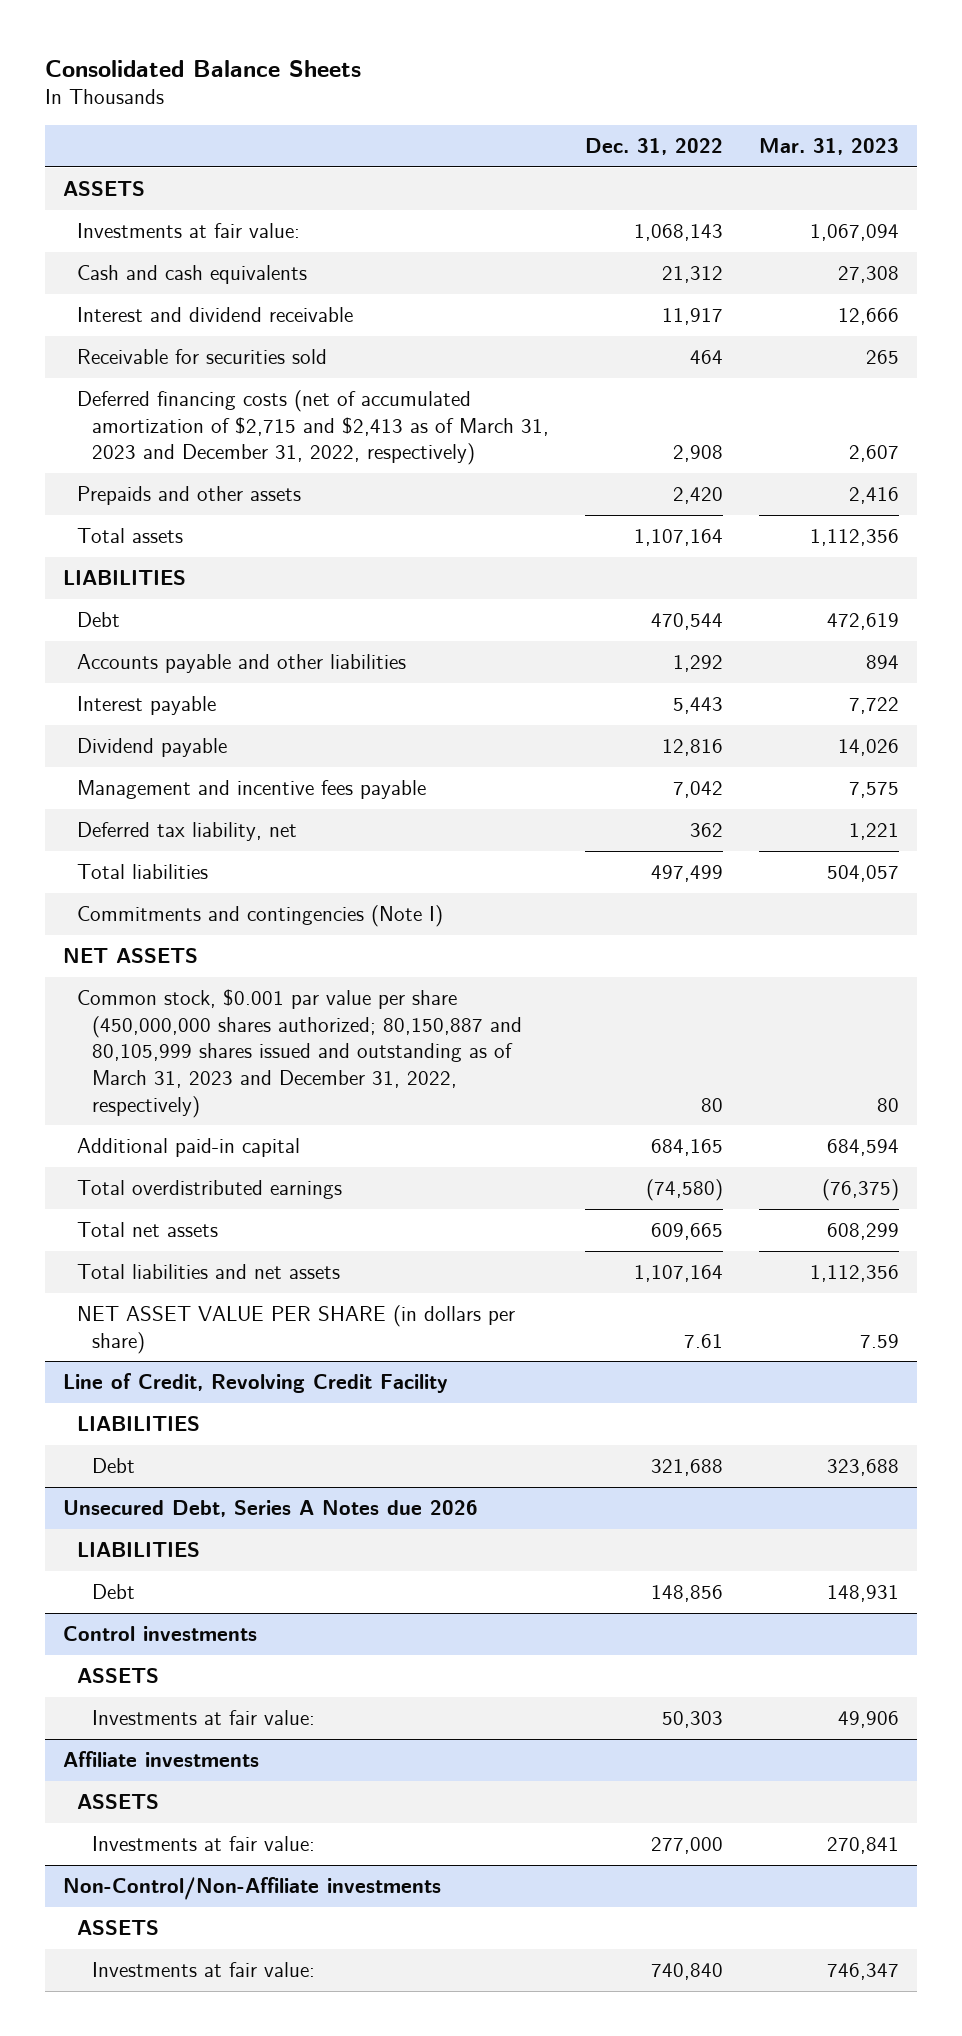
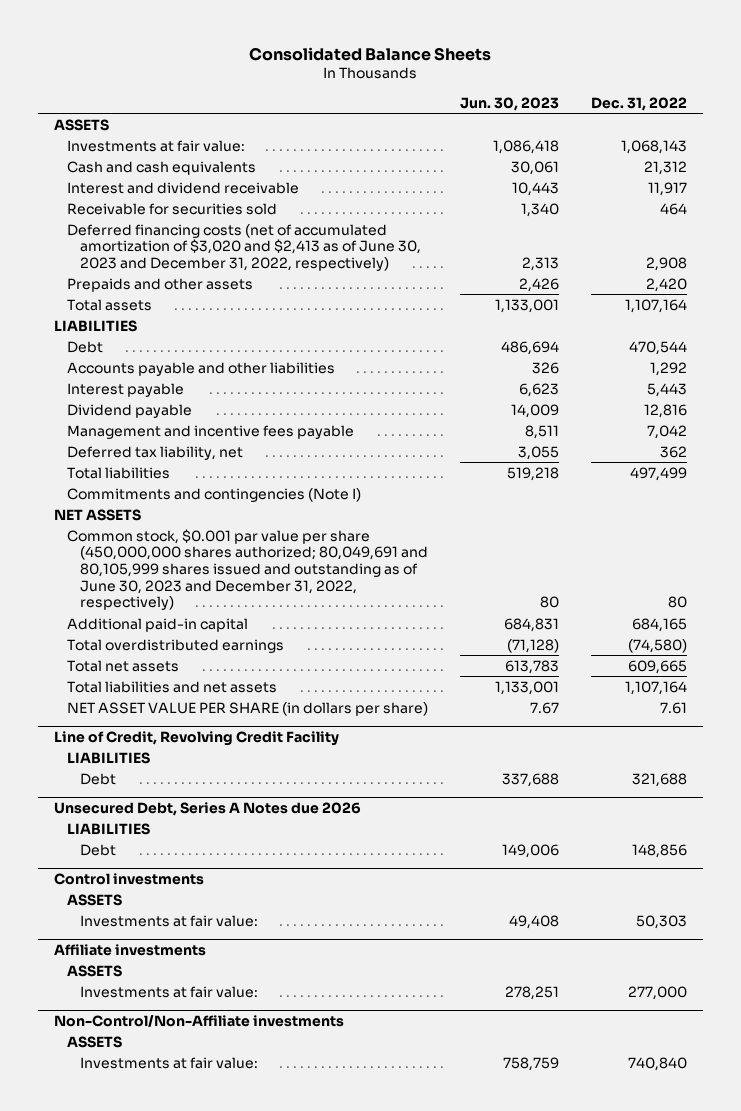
[759,138,900,156] Mar. 31, 2023 -> none
none -> [459,96,559,111] Jun. 30, 2023
[77,389,550,466] Deferred financing costs (net of accumulated amortization of $2,715 and $2,413 as of March 31, 2023 and December 31, 2022, respectively) -> [66,223,421,271] Deferred financing costs (net of accumulated amortization of $3,020 and $2,413 as of June 30, 2023 and December 31, 2022, respectively)
[77,988,523,1118] Common stock, $0.001 par value per share (450,000,000 shares authorized; 80,150,887 and 80,105,999 shares issued and outstanding as of March 31, 2023 and December 31, 2022, respectively) -> [66,528,428,611] Common stock, $0.001 par value per share (450,000,000 shares authorized; 80,049,691 and 80,105,999 shares issued and outstanding as of June 30, 2023 and December 31, 2022, respectively)

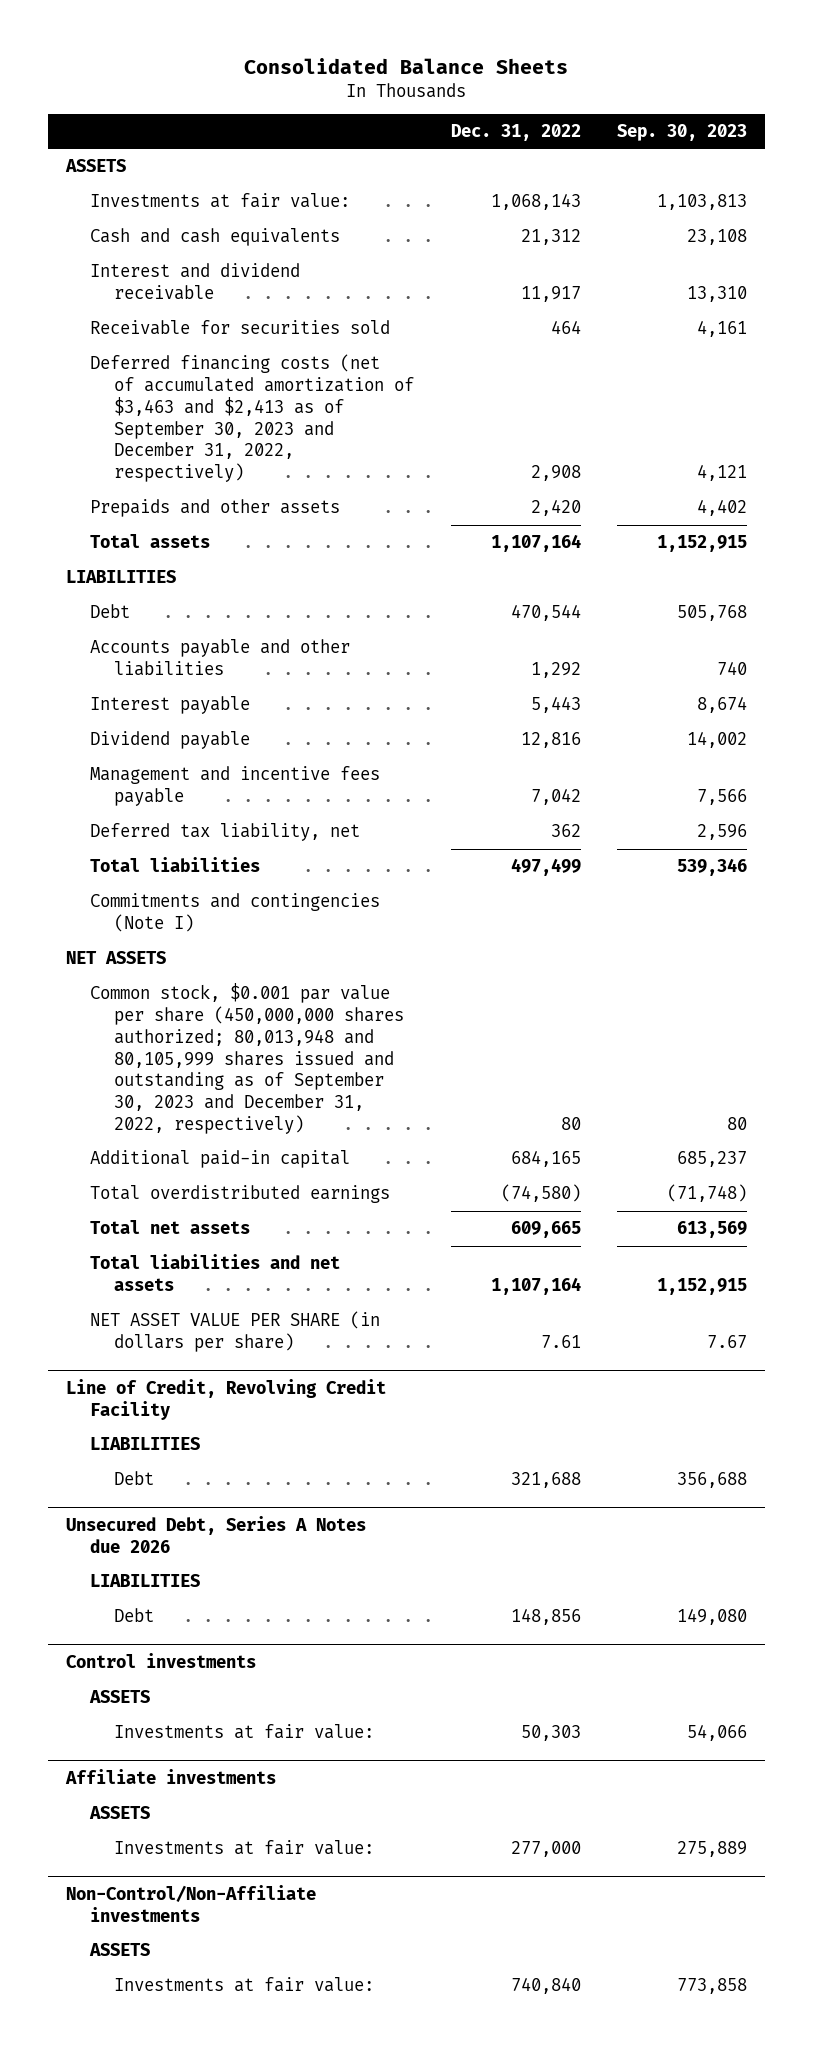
[459,96,559,111] Jun. 30, 2023 -> none
none -> [616,123,747,141] Sep. 30, 2023
[66,223,421,271] Deferred financing costs (net of accumulated amortization of $3,020 and $2,413 as of June 30, 2023 and December 31, 2022, respectively) -> [90,354,415,483] Deferred financing costs (net of accumulated amortization of $3,463 and $2,413 as of September 30, 2023 and December 31, 2022, respectively)
[66,528,428,611] Common stock, $0.001 par value per share (450,000,000 shares authorized; 80,049,691 and 80,105,999 shares issued and outstanding as of June 30, 2023 and December 31, 2022, respectively) -> [90,983,405,1134] Common stock, $0.001 par value per share (450,000,000 shares authorized; 80,013,948 and 80,105,999 shares issued and outstanding as of September 30, 2023 and December 31, 2022, respectively)

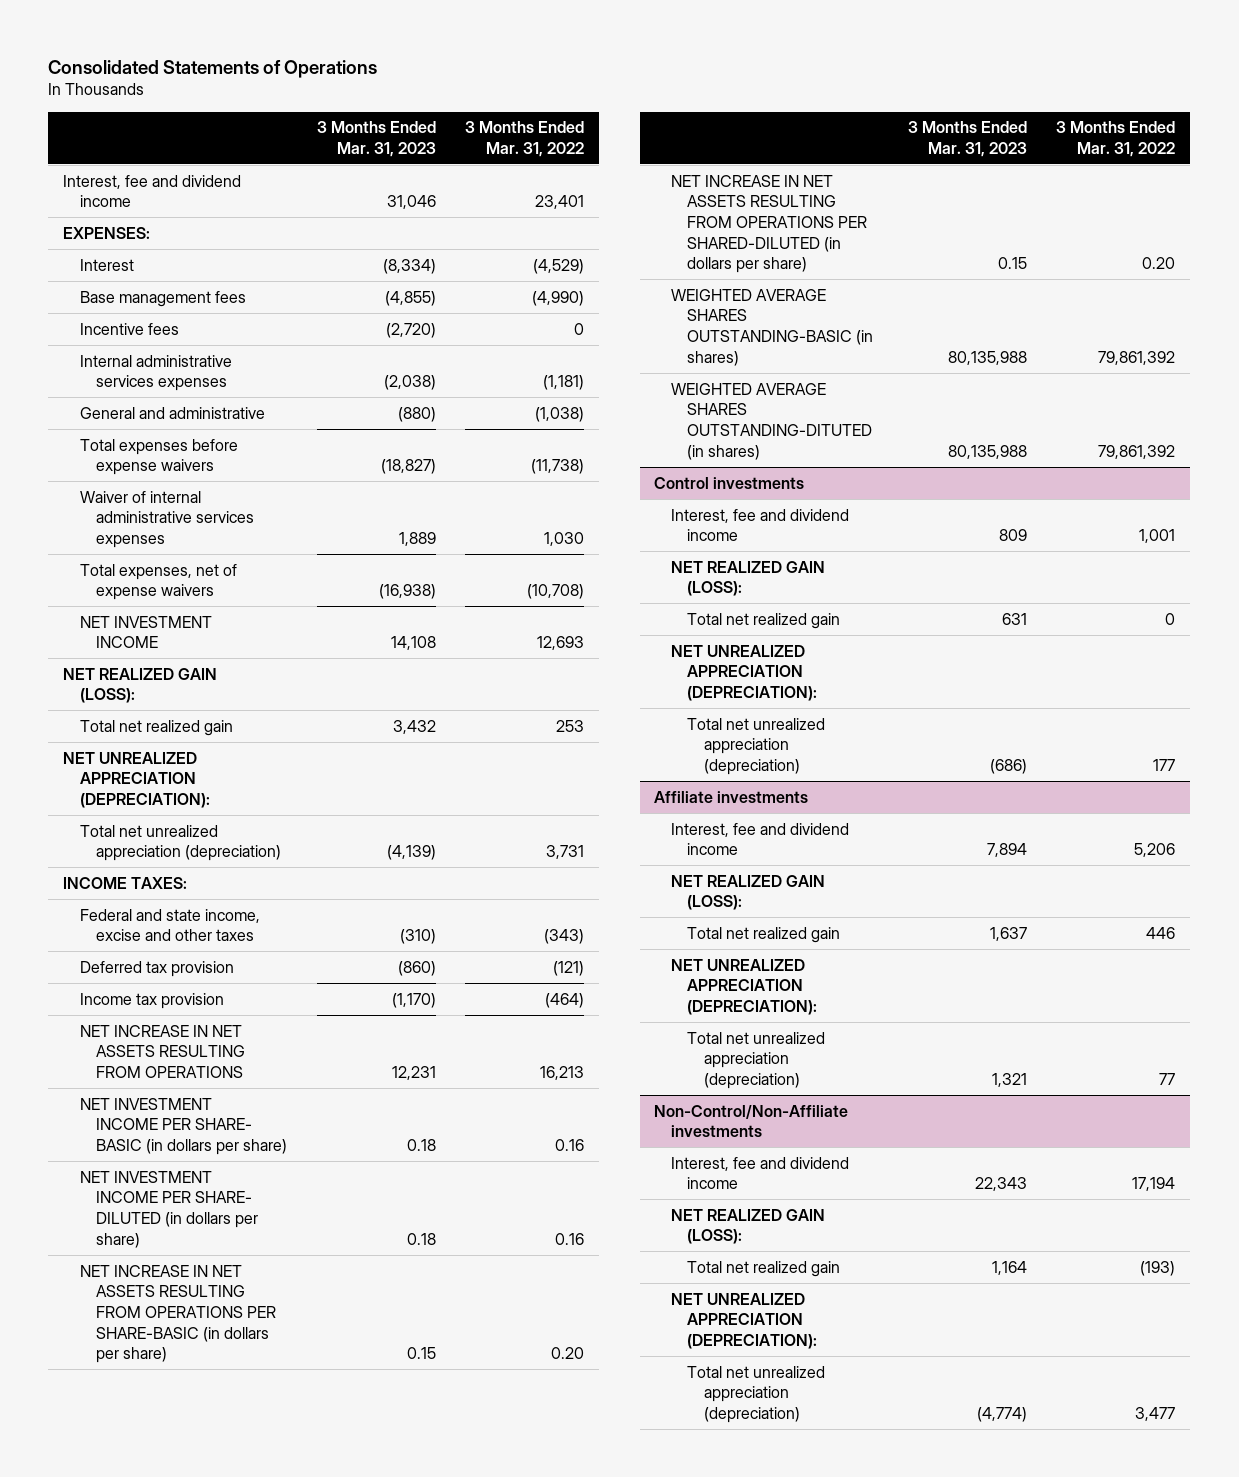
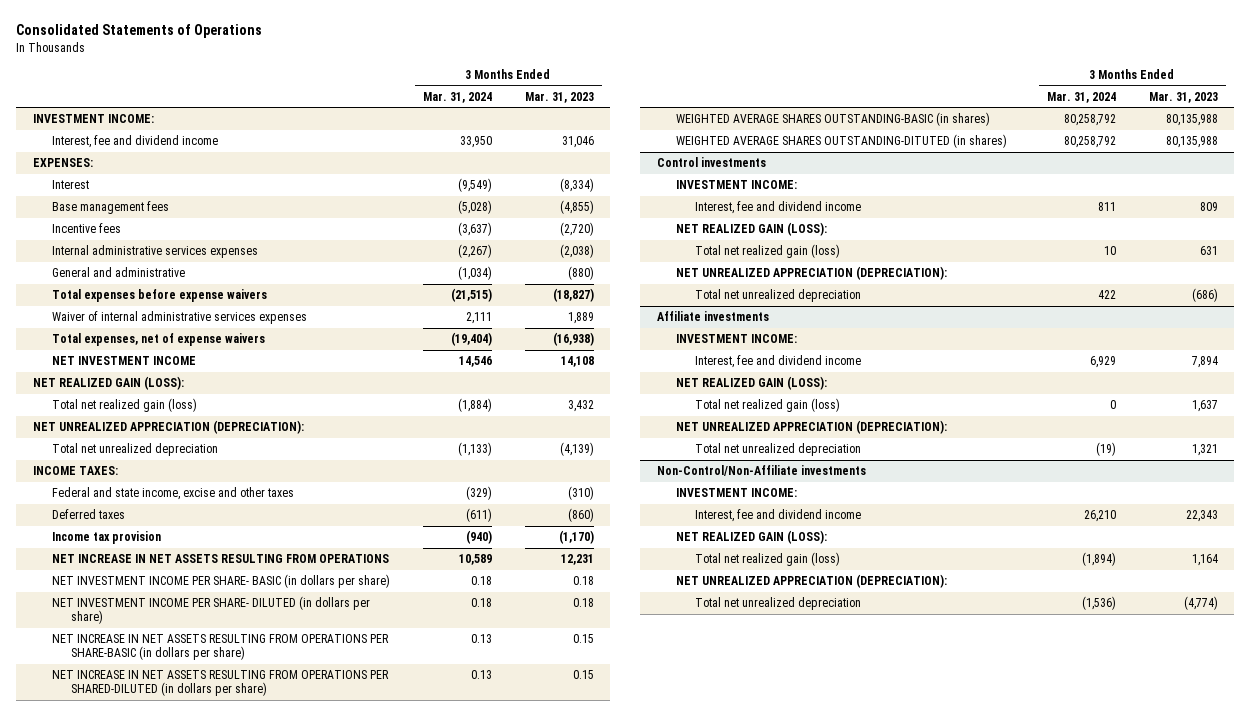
[465,121,585,157] 3 Months Ended Mar. 31, 2022 -> none
none -> [422,91,492,103] Mar. 31, 2024
none -> [32,114,154,124] INVESTMENT INCOME:
[79,719,233,736] Total net realized gain -> [51,398,197,413] Total net realized gain (loss)
[79,824,281,862] Total net unrealized appreciation (depreciation) -> [51,443,218,457] Total net unrealized depreciation
[79,960,234,977] Deferred tax provision -> [51,509,125,520] Deferred taxes
none -> [675,180,797,190] INVESTMENT INCOME:
[687,612,841,629] Total net realized gain -> [695,244,841,259] Total net realized gain (loss)
[687,717,826,775] Total net unrealized appreciation (depreciation) -> [695,289,862,303] Total net unrealized depreciation
none -> [675,334,797,344] INVESTMENT INCOME:
[687,926,841,943] Total net realized gain -> [695,398,841,413] Total net realized gain (loss)
[687,1031,826,1089] Total net unrealized appreciation (depreciation) -> [695,443,862,457] Total net unrealized depreciation
none -> [675,488,797,498] INVESTMENT INCOME:
[687,1260,841,1277] Total net realized gain -> [695,552,841,567] Total net realized gain (loss)
[687,1365,826,1423] Total net unrealized appreciation (depreciation) -> [695,597,862,611] Total net unrealized depreciation

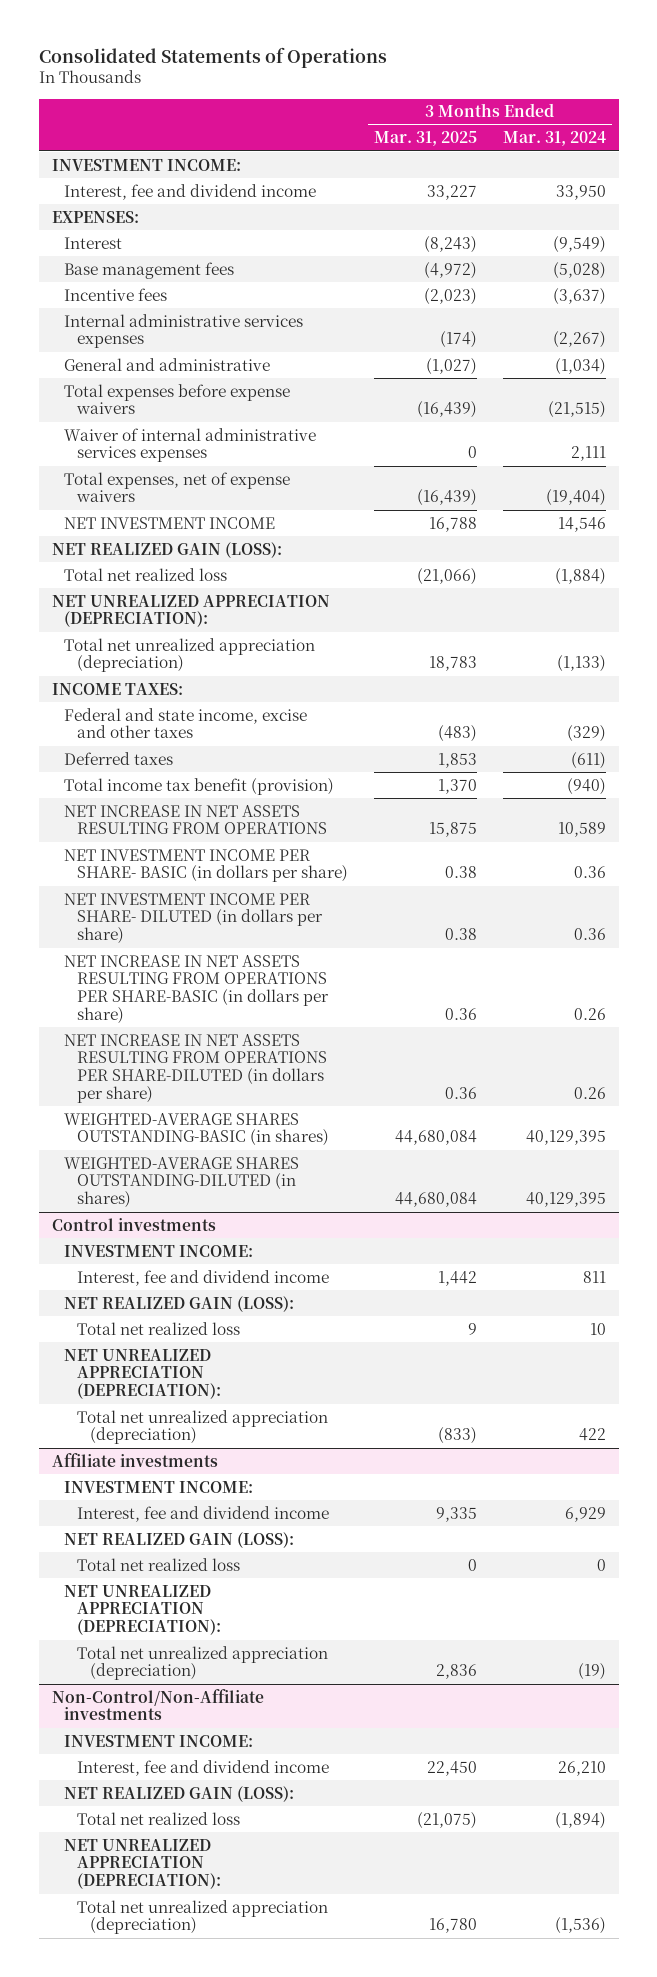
[524,91,594,103] Mar. 31, 2023 -> none
none -> [373,131,477,147] Mar. 31, 2025
[51,398,197,413] Total net realized gain (loss) -> [64,567,228,581] Total net realized loss
[51,443,218,457] Total net unrealized depreciation -> [64,637,316,673] Total net unrealized appreciation (depreciation)
[51,531,161,545] Income tax provision -> [64,777,335,795] Total income tax benefit (provision)
[470,576,492,586] 0.18 -> [573,866,606,879] 0.36
[470,598,492,608] 0.18 -> [573,928,606,941] 0.36
[470,634,492,644] 0.13 -> [573,1007,606,1020] 0.26
[51,670,389,697] NET INCREASE IN NET ASSETS RESULTING FROM OPERATIONS PER SHARED-DILUTED (in dollars per share) -> [64,1033,328,1103] NET INCREASE IN NET ASSETS RESULTING FROM OPERATIONS PER SHARE-DILUTED (in dollars per share)
[470,670,492,680] 0.13 -> [573,1086,606,1099] 0.26
[675,112,990,127] WEIGHTED AVERAGE SHARES OUTSTANDING-BASIC (in shares) -> [64,1112,330,1147] WEIGHTED-AVERAGE SHARES OUTSTANDING-BASIC (in shares)
[1063,114,1116,127] 80,258,792 -> [525,1130,606,1146] 40,129,395
[675,134,1007,149] WEIGHTED AVERAGE SHARES OUTSTANDING-DITUTED (in shares) -> [64,1156,300,1209] WEIGHTED-AVERAGE SHARES OUTSTANDING-DILUTED (in shares)
[1063,136,1116,149] 80,258,792 -> [525,1192,606,1208] 40,129,395
[695,244,841,259] Total net realized gain (loss) -> [77,1321,241,1335] Total net realized loss
[695,289,862,303] Total net unrealized depreciation -> [77,1409,329,1445] Total net unrealized appreciation (depreciation)
[695,398,841,413] Total net realized gain (loss) -> [77,1557,241,1571] Total net realized loss
[695,443,862,457] Total net unrealized depreciation -> [77,1645,329,1681] Total net unrealized appreciation (depreciation)
[695,552,841,567] Total net realized gain (loss) -> [77,1811,241,1825] Total net realized loss
[695,597,862,611] Total net unrealized depreciation -> [77,1899,329,1935] Total net unrealized appreciation (depreciation)

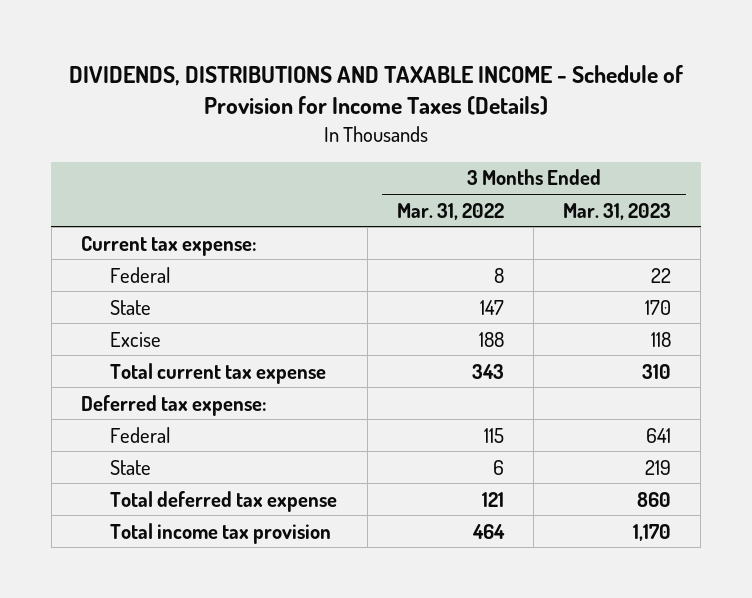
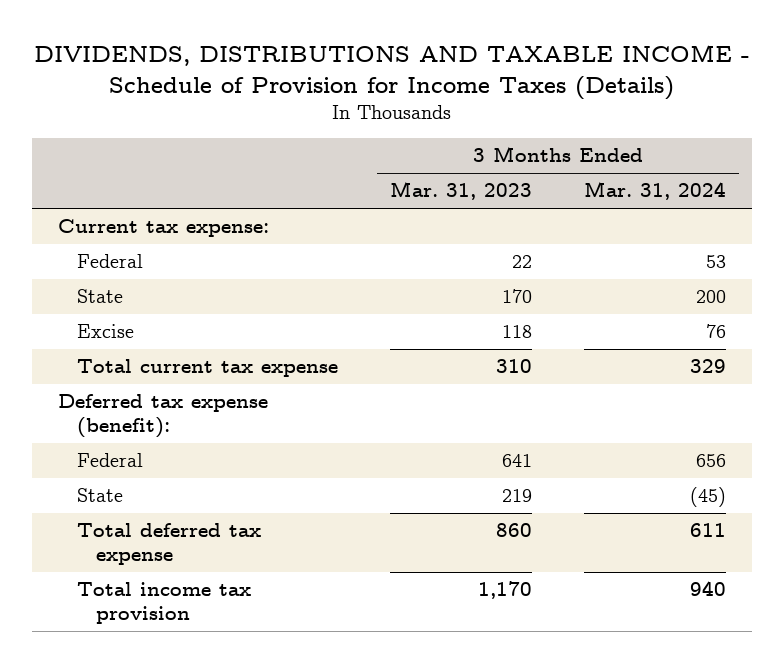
[396,202,504,220] Mar. 31, 2022 -> none
none -> [584,181,727,201] Mar. 31, 2024
[80,394,267,416] Deferred tax expense: -> [58,394,269,439] Deferred tax expense (benefit):

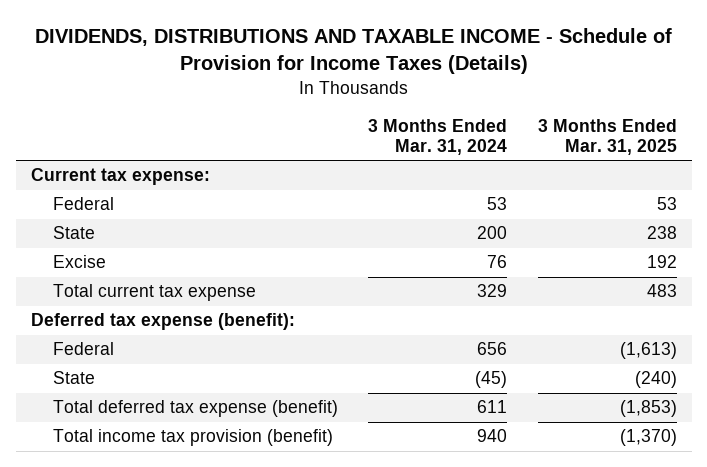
[390,181,533,201] Mar. 31, 2023 -> none
none -> [537,118,677,155] 3 Months Ended Mar. 31, 2025
[77,523,262,566] Total deferred tax expense -> [53,400,339,418] Total deferred tax expense (benefit)
[77,582,252,625] Total income tax provision -> [53,429,334,447] Total income tax provision (benefit)

